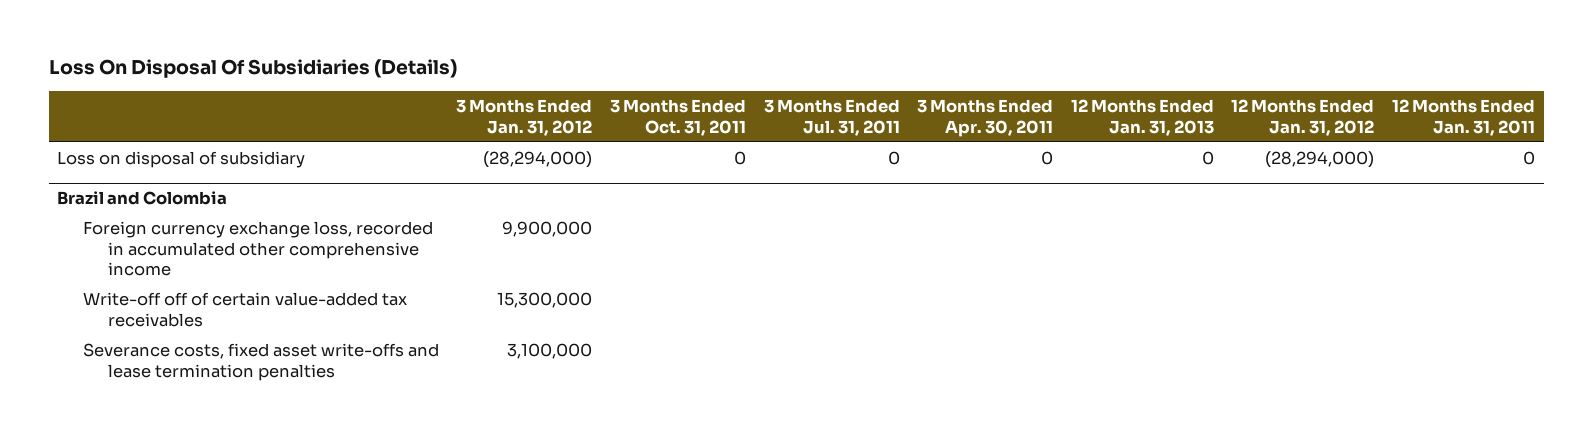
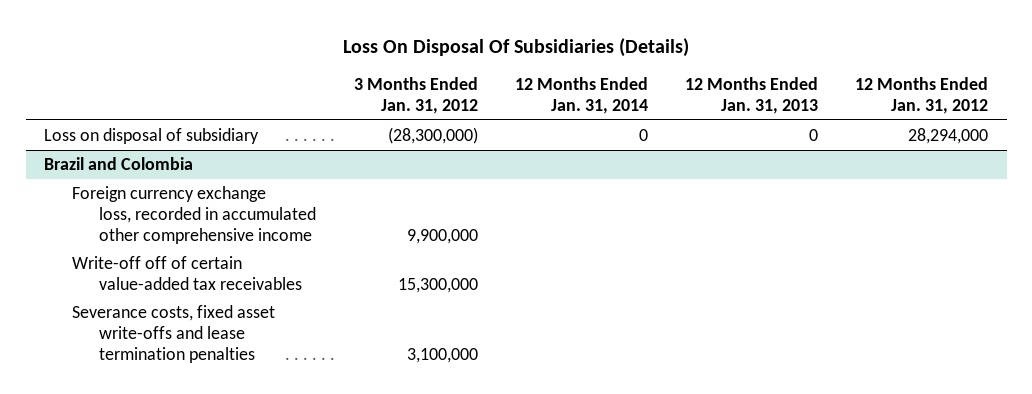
[609,99,746,136] 3 Months Ended Oct. 31, 2011 -> none
[763,99,900,136] 3 Months Ended Jul. 31, 2011 -> none
[917,99,1054,137] 3 Months Ended Apr. 30, 2011 -> none
[1392,99,1536,136] 12 Months Ended Jan. 31, 2011 -> none
none -> [514,77,648,114] 12 Months Ended Jan. 31, 2014
[483,151,593,169] (28,294,000) -> [387,126,478,144] (28,300,000)
[1265,151,1375,169] (28,294,000) -> [908,127,989,144] 28,294,000

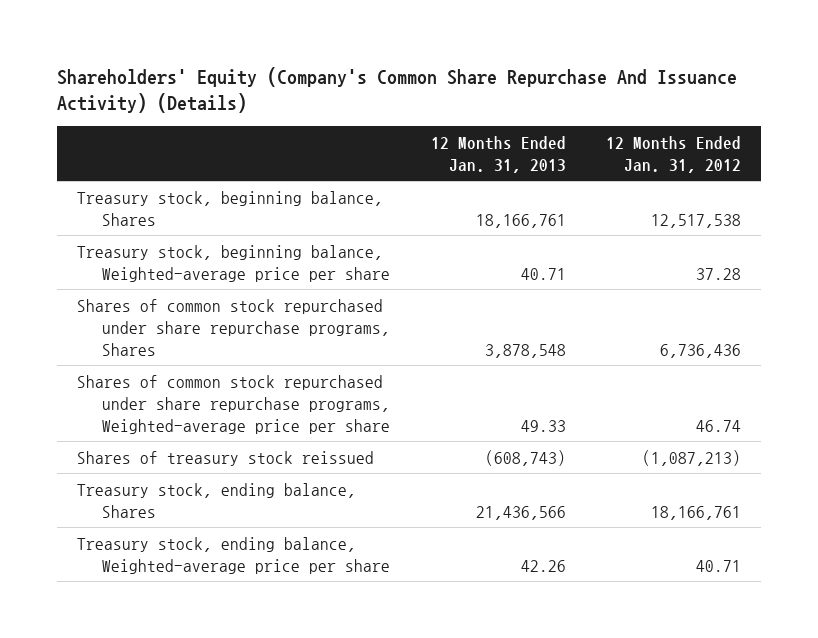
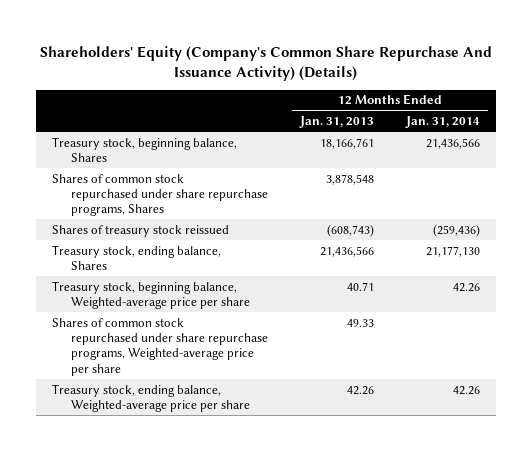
[606,135,742,173] 12 Months Ended Jan. 31, 2012 -> none
none -> [404,116,480,129] Jan. 31, 2014
[76,244,391,282] Treasury stock, beginning balance, Weighted-average price per share -> [52,280,251,309] Treasury stock, beginning balance, Weighted-average price per share
[76,374,391,434] Shares of common stock repurchased under share repurchase programs, Weighted-average price per share -> [52,317,269,376] Shares of common stock repurchased under share repurchase programs, Weighted-average price per share

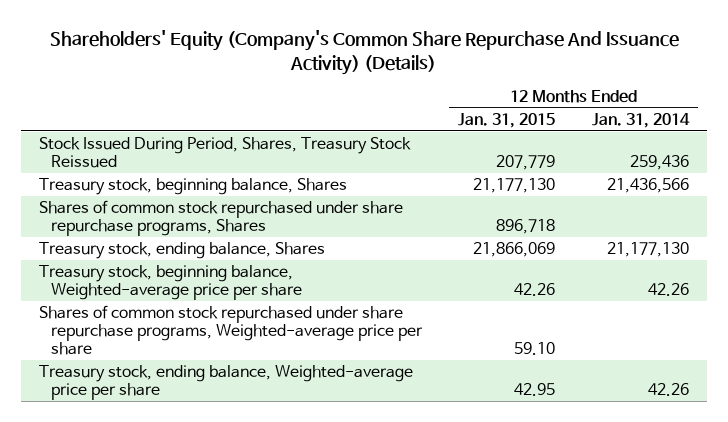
[299,116,375,129] Jan. 31, 2013 -> none
none -> [458,112,556,128] Jan. 31, 2015
none -> [39,137,412,169] Stock Issued During Period, Shares, Treasury Stock Reissued
[52,224,230,237] Shares of treasury stock reissued -> none

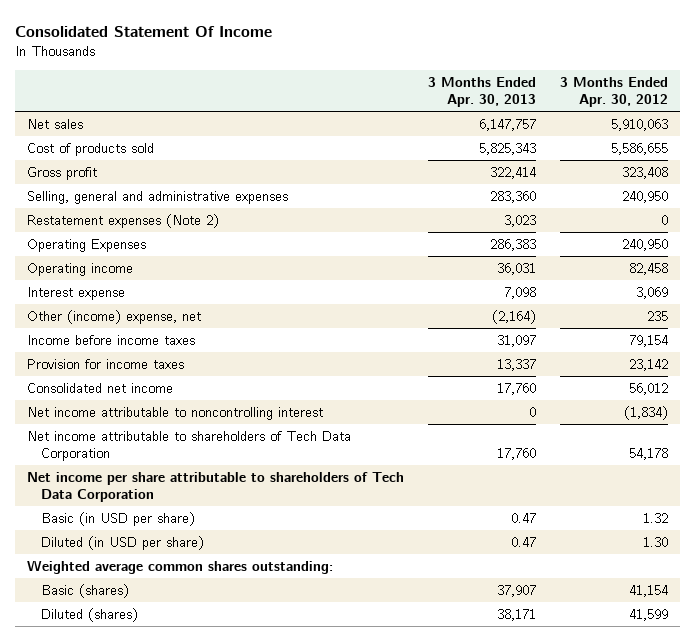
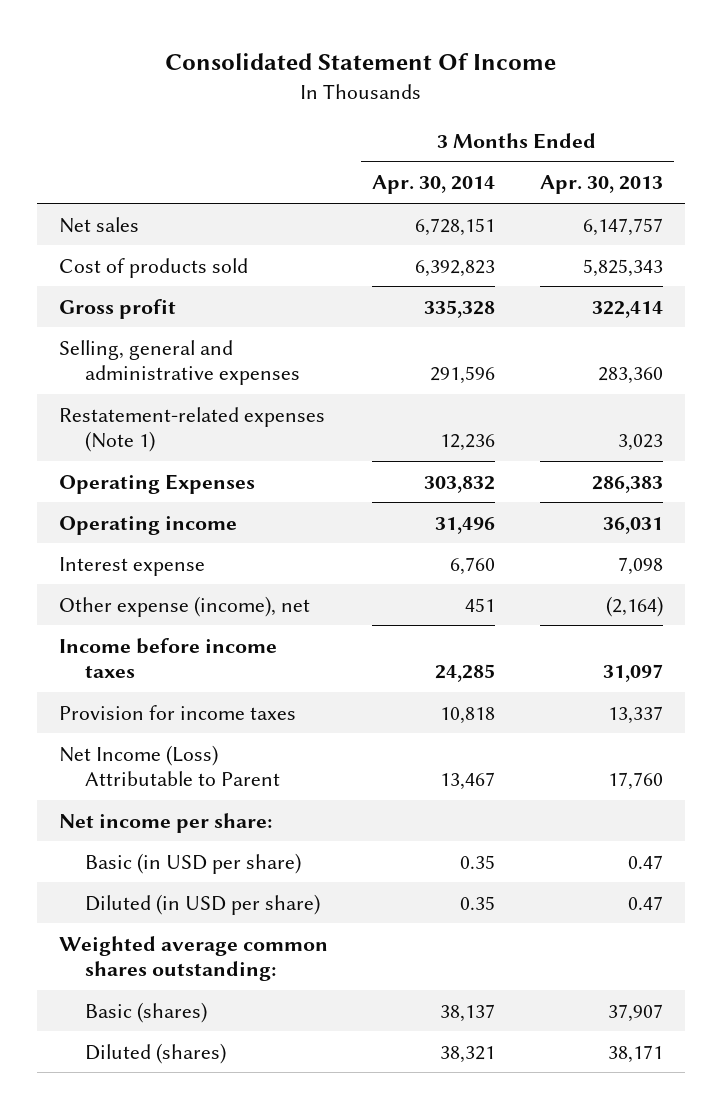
[560,76,669,107] 3 Months Ended Apr. 30, 2012 -> none
none -> [372,175,496,195] Apr. 30, 2014
[27,213,220,228] Restatement expenses (Note 2) -> [59,406,326,452] Restatement-related expenses (Note 1)
[27,309,202,324] Other (income) expense, net -> [59,595,311,617] Other expense (income), net
[27,382,174,393] Consolidated net income -> none
[27,406,324,420] Net income attributable to noncontrolling interest -> none
[27,430,352,461] Net income attributable to shareholders of Tech Data Corporation -> [59,744,280,786] Net Income (Loss) Attributable to Parent
[27,471,405,502] Net income per share attributable to shareholders of Tech Data Corporation -> [59,812,273,833] Net income per share:

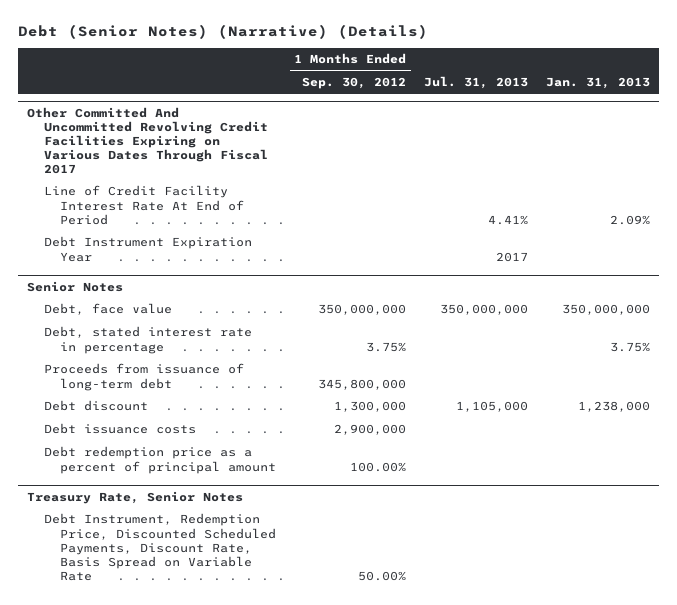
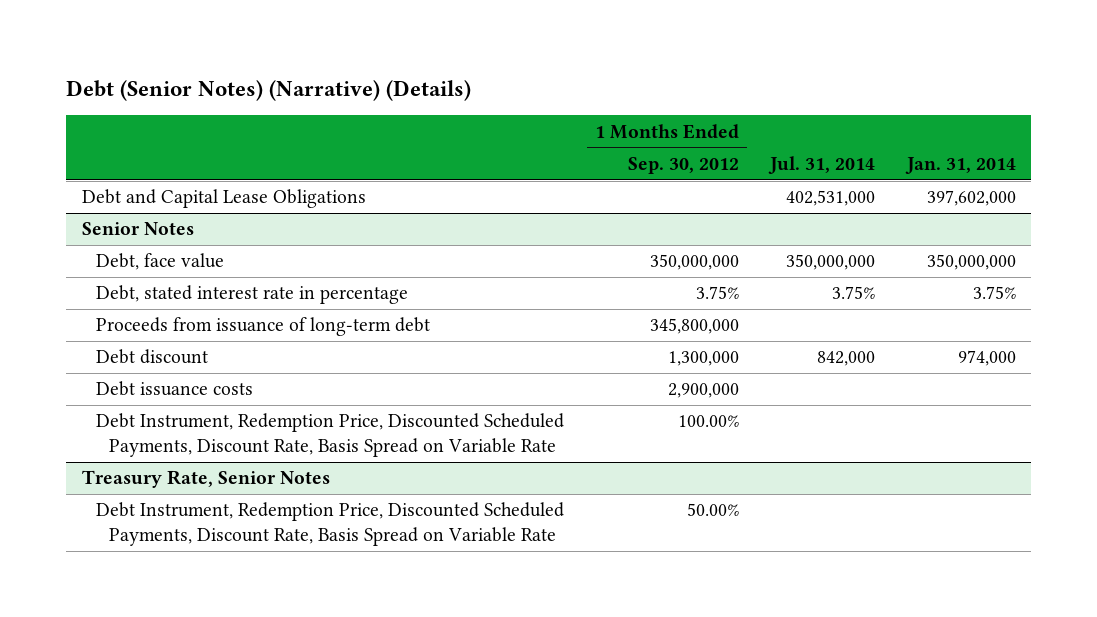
[424,76,529,90] Jul. 31, 2013 -> none
[546,77,651,90] Jan. 31, 2013 -> none
none -> [768,155,876,174] Jul. 31, 2014
none -> [904,156,1016,174] Jan. 31, 2014
[26,106,268,174] Other Committed And Uncommitted Revolving Credit Facilities Expiring on Various Dates Through Fiscal 2017 -> none
[43,185,245,225] Line of Credit Facility Interest Rate At End of Period -> none
[43,236,252,262] Debt Instrument Expiration Year -> none
none -> [81,189,366,209] Debt and Capital Lease Obligations
[43,446,277,474] Debt redemption price as a percent of principal amount -> none
none -> [95,413,564,457] Debt Instrument, Redemption Price, Discounted Scheduled Payments, Discount Rate, Basis Spread on Variable Rate

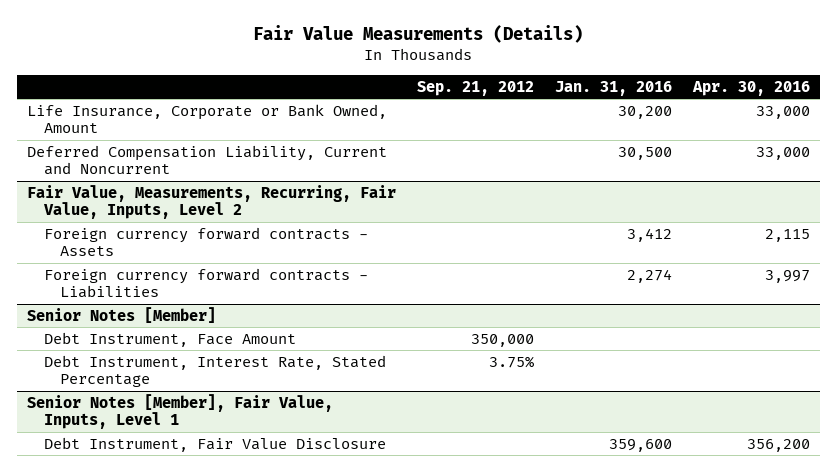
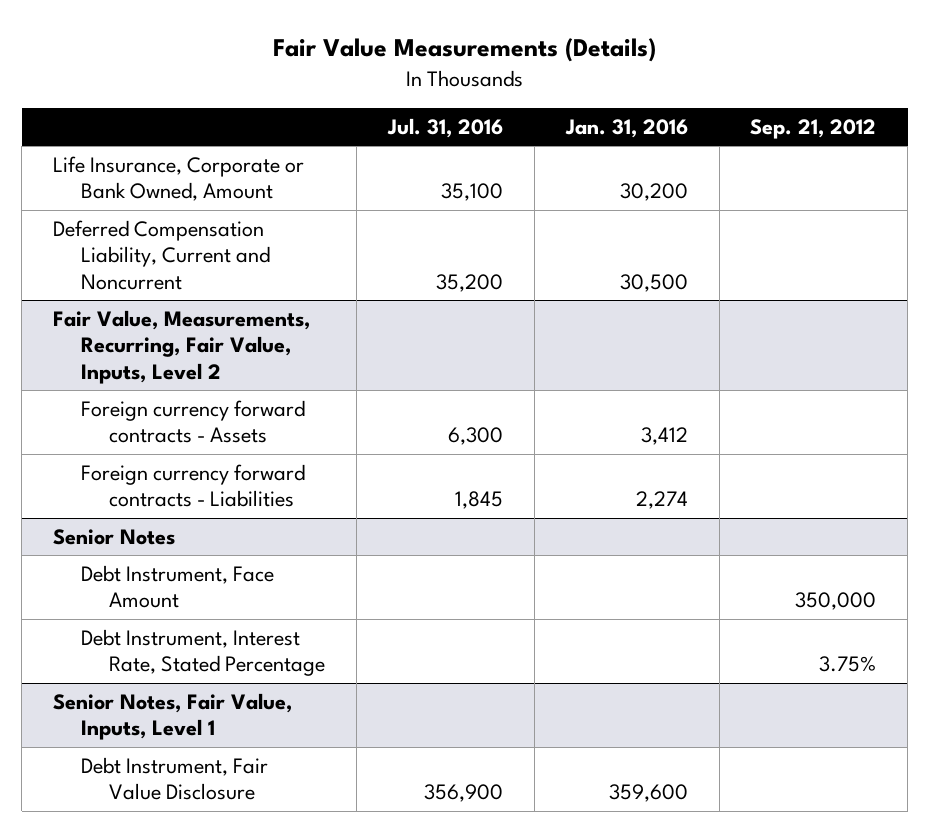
[691,80,810,96] Apr. 30, 2016 -> none
none -> [386,117,503,138] Jul. 31, 2016
[27,306,217,323] Senior Notes [Member] -> [53,528,176,545] Senior Notes
[27,393,334,430] Senior Notes [Member], Fair Value, Inputs, Level 1 -> [53,692,293,741] Senior Notes, Fair Value, Inputs, Level 1

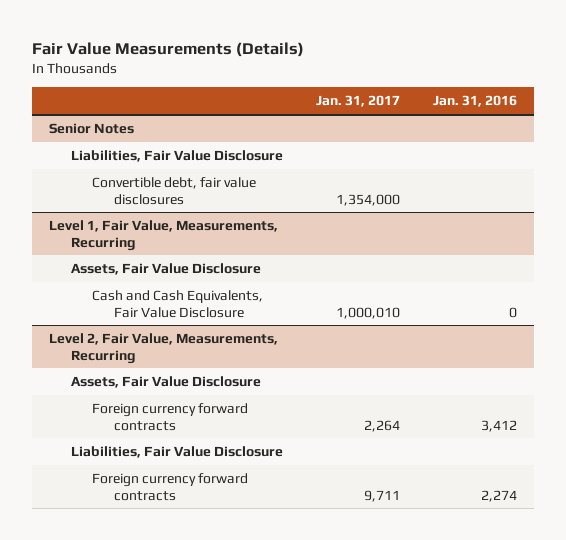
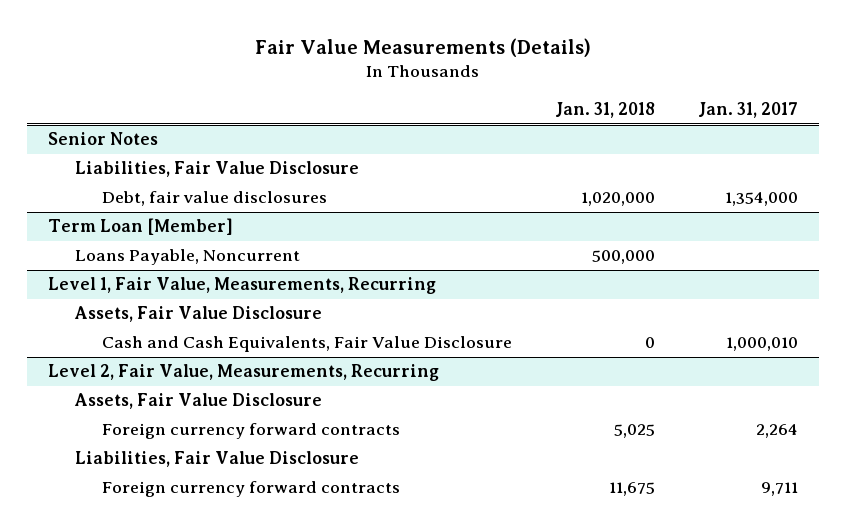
[433,95,518,108] Jan. 31, 2016 -> none
none -> [554,102,655,119] Jan. 31, 2018
[92,176,257,205] Convertible debt, fair value disclosures -> [102,191,328,207] Debt, fair value disclosures
none -> [48,218,234,236] Term Loan [Member]
none -> [75,249,301,266] Loans Payable, Noncurrent

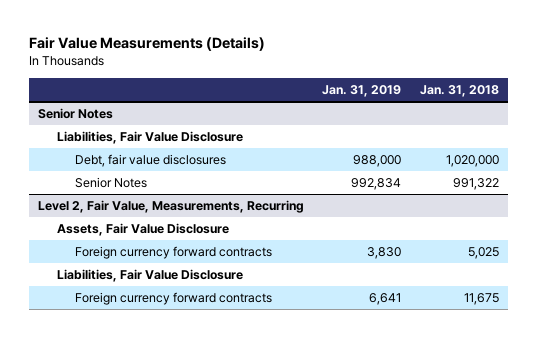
[697,102,798,119] Jan. 31, 2017 -> none
none -> [322,84,402,97] Jan. 31, 2019
[48,218,234,236] Term Loan [Member] -> none
[75,249,301,266] Loans Payable, Noncurrent -> none
[48,277,437,295] Level 1, Fair Value, Measurements, Recurring -> none
[74,306,323,323] Assets, Fair Value Disclosure -> none
[102,336,513,353] Cash and Cash Equivalents, Fair Value Disclosure -> none
none -> [75,177,148,189] Senior Notes

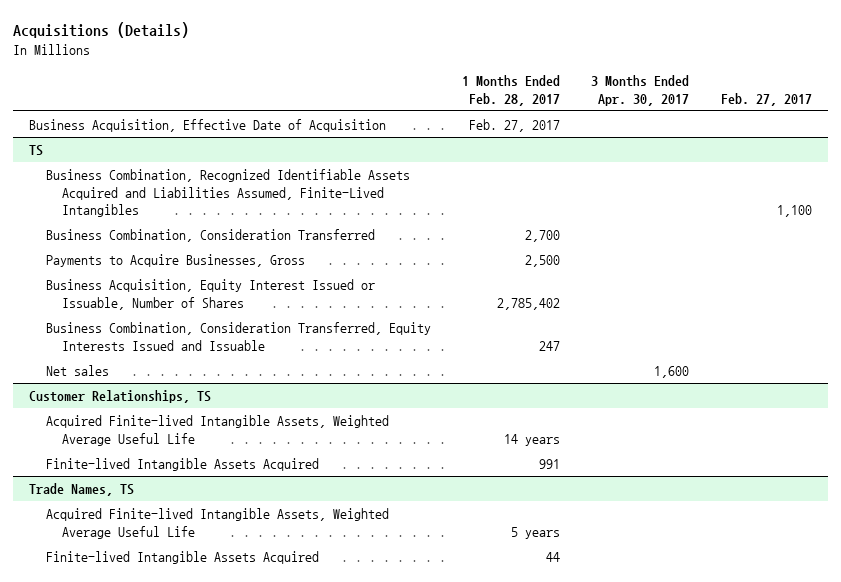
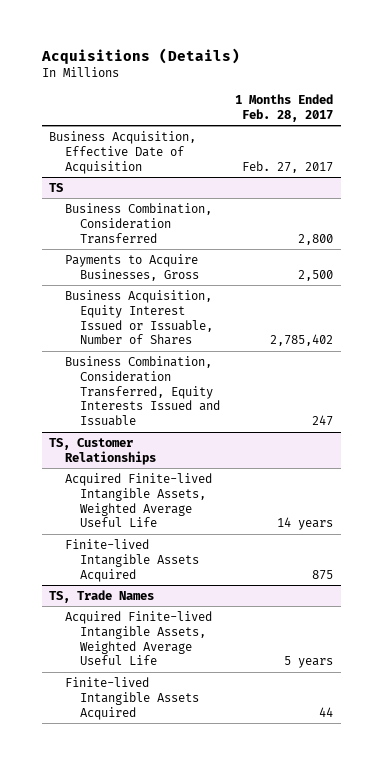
[591,75,690,106] 3 Months Ended Apr. 30, 2017 -> none
[720,92,812,106] Feb. 27, 2017 -> none
[45,169,410,217] Business Combination, Recognized Identifiable Assets Acquired and Liabilities Assumed, Finite-Lived Intangibles -> none
[525,230,561,243] 2,700 -> [297,233,333,245] 2,800
[45,365,109,377] Net sales -> none
[29,390,212,404] Customer Relationships, TS -> [49,437,156,465] TS, Customer Relationships
[539,459,561,470] 991 -> [311,569,333,580] 875
[29,483,135,497] Trade Names, TS -> [49,589,155,603] TS, Trade Names

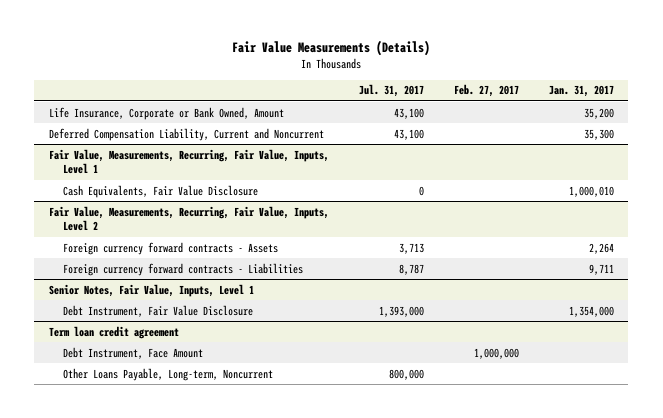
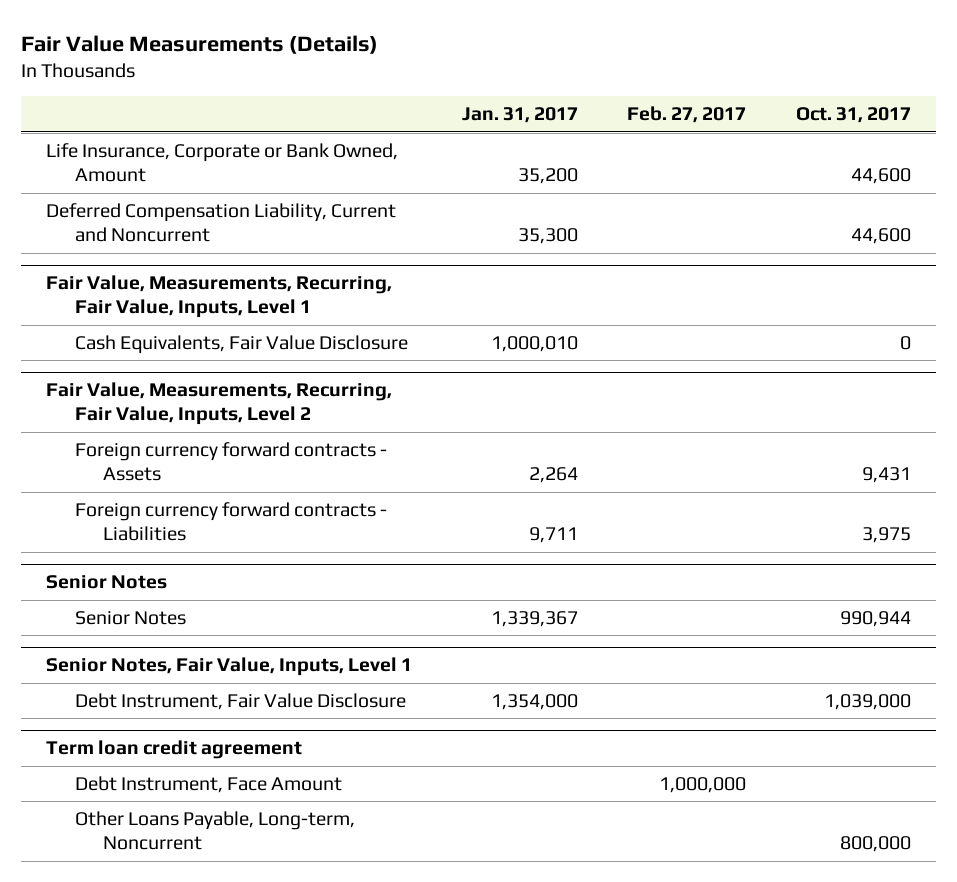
[358,84,424,98] Jul. 31, 2017 -> none
none -> [796,107,912,124] Oct. 31, 2017
none -> [45,575,167,590] Senior Notes
none -> [74,610,186,625] Senior Notes

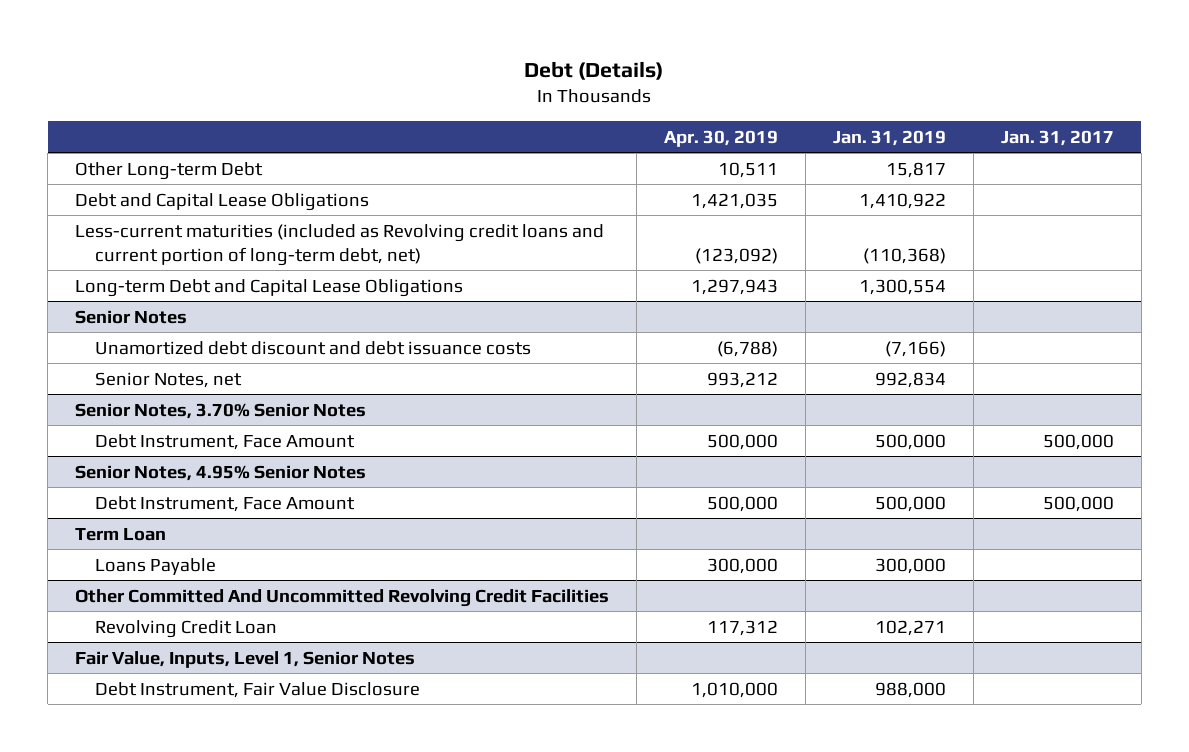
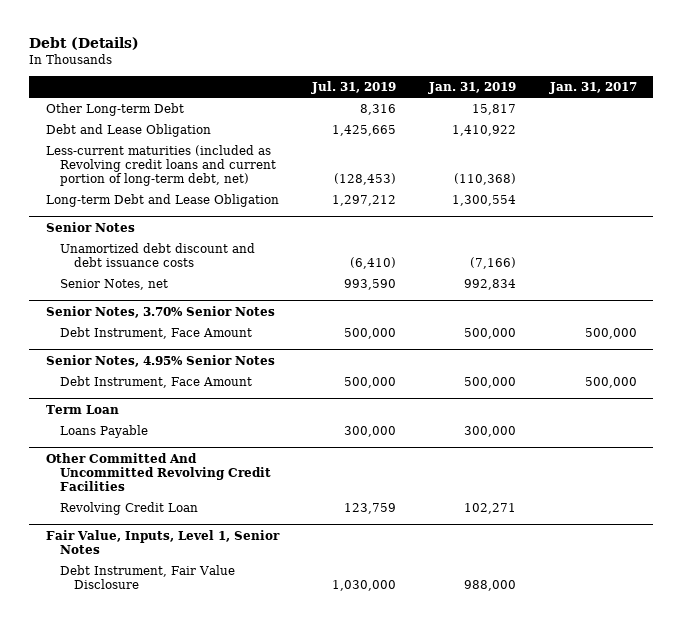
[664,129,779,147] Apr. 30, 2019 -> none
none -> [311,81,397,95] Jul. 31, 2019
[75,192,370,211] Debt and Capital Lease Obligations -> [46,123,212,137] Debt and Lease Obligation
[75,278,464,297] Long-term Debt and Capital Lease Obligations -> [46,193,280,207] Long-term Debt and Lease Obligation

